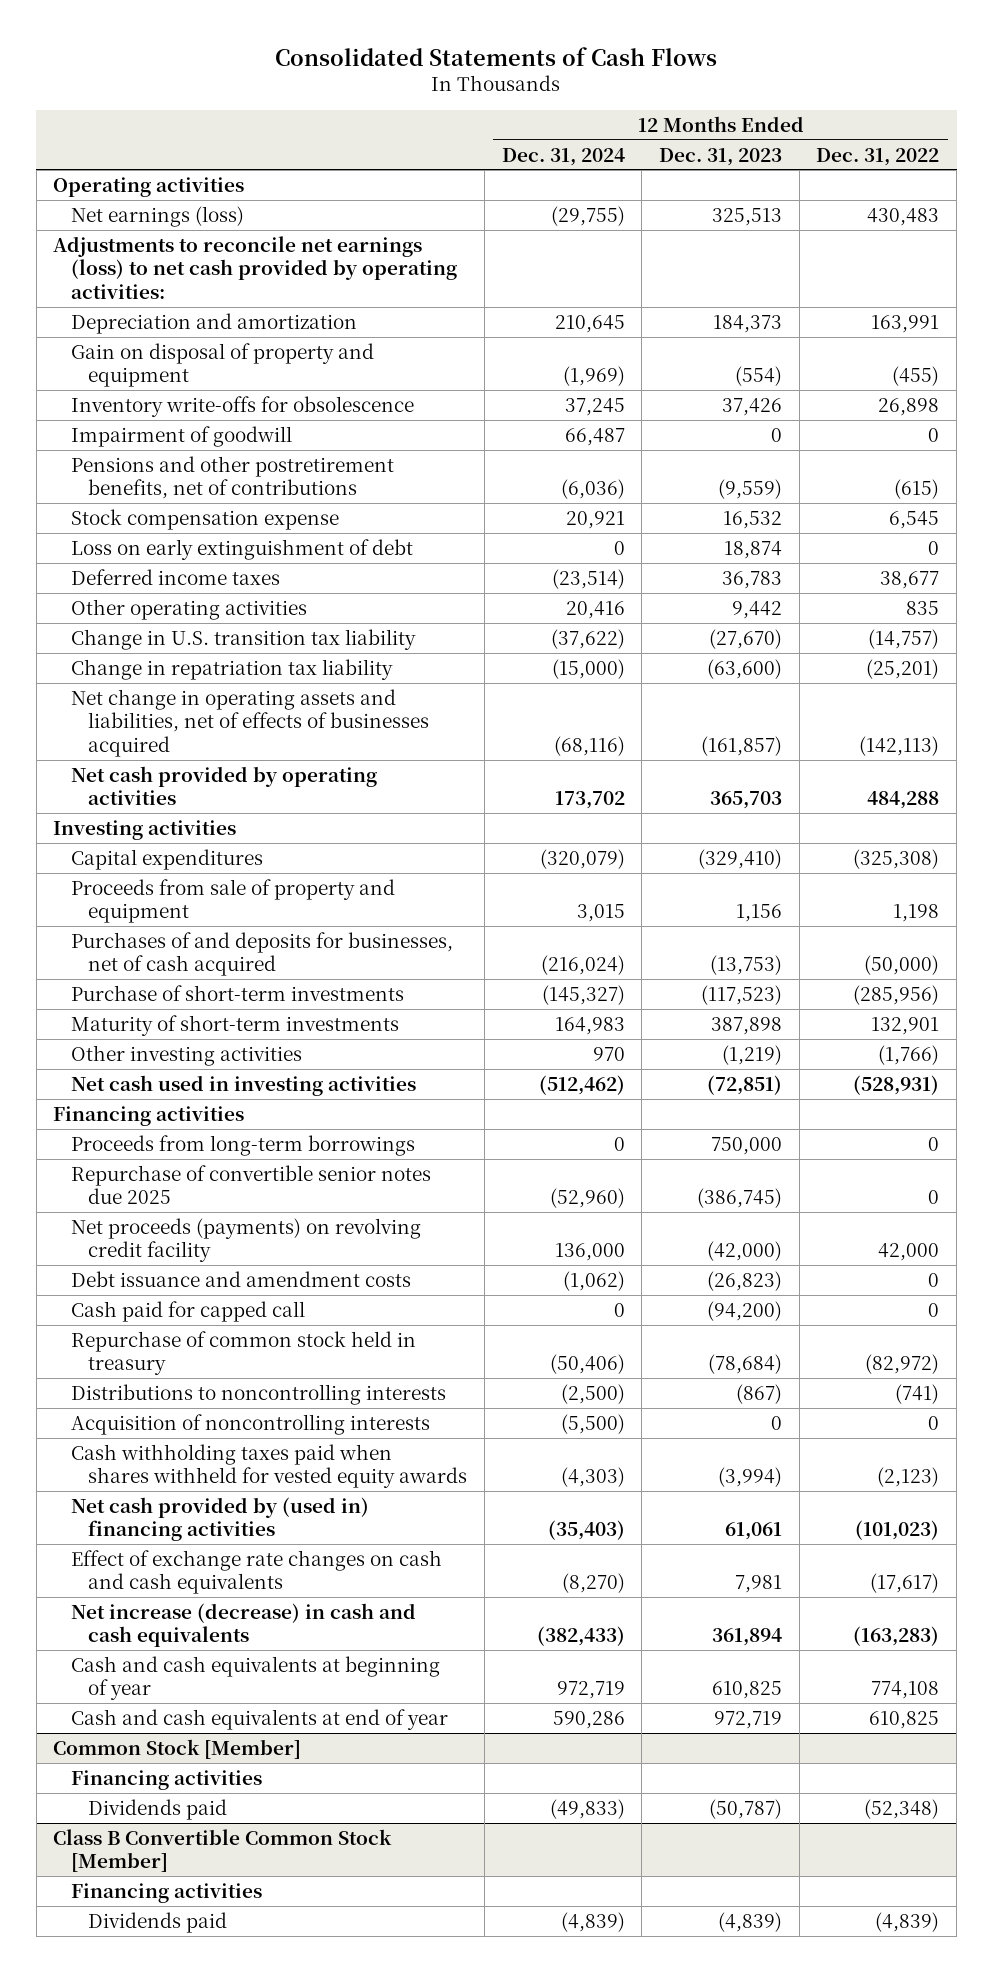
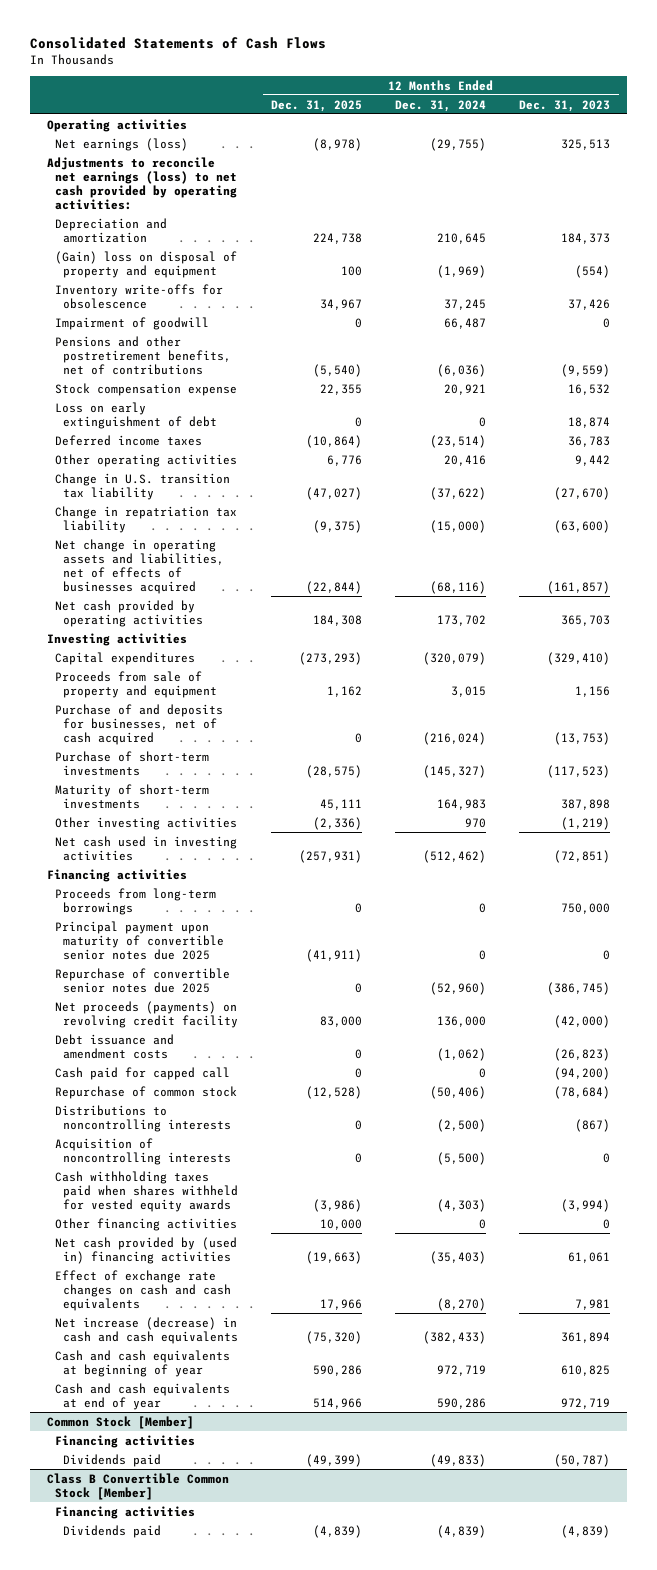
[816,147,940,166] Dec. 31, 2022 -> none
none -> [271,99,363,112] Dec. 31, 2025
[70,342,374,388] Gain on disposal of property and equipment -> [54,250,237,278] (Gain) loss on disposal of property and equipment
[70,931,453,977] Purchases of and deposits for businesses, net of cash acquired -> [54,703,223,745] Purchase of and deposits for businesses, net of cash acquired
none -> [54,920,225,960] Principal payment upon maturity of convertible senior notes due 2025
[70,1330,416,1376] Repurchase of common stock held in treasury -> [54,1085,237,1099] Repurchase of common stock
none -> [54,1217,237,1231] Other financing activities

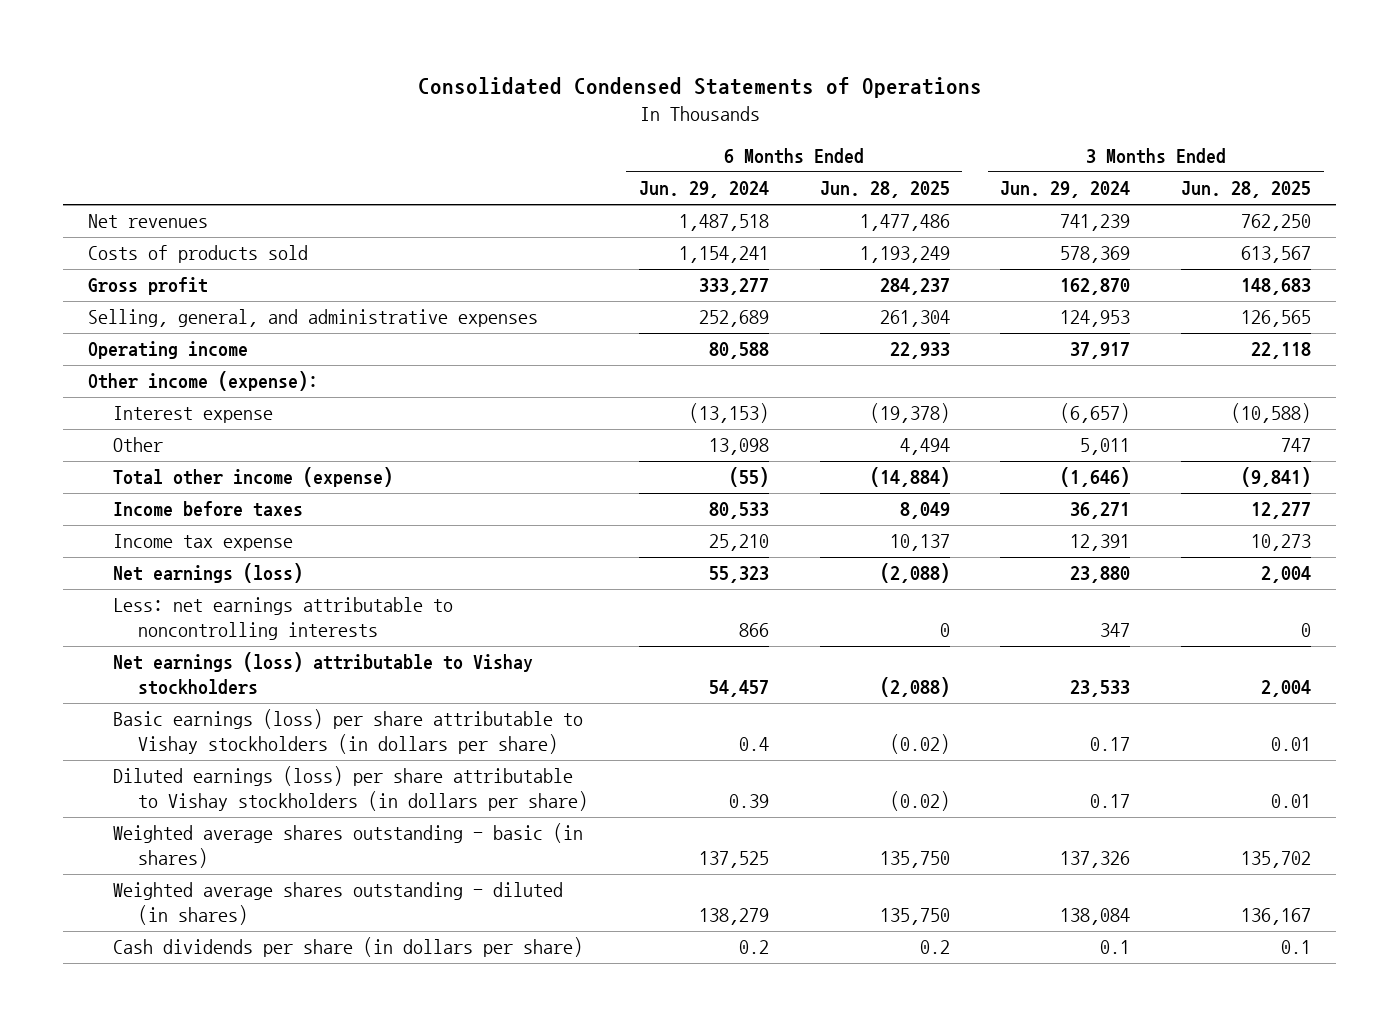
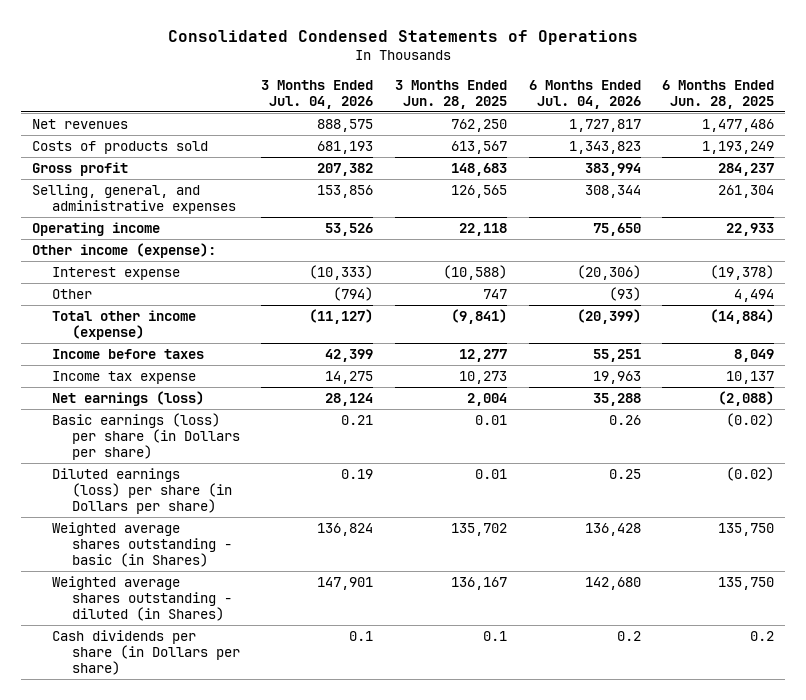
[638,181,769,199] Jun. 29, 2024 -> none
[1000,181,1131,199] Jun. 29, 2024 -> none
none -> [261,79,374,109] 3 Months Ended Jul. 04, 2026
none -> [528,79,641,109] 6 Months Ended Jul. 04, 2026
[113,597,454,641] Less: net earnings attributable to noncontrolling interests -> none
[113,652,534,696] Net earnings (loss) attributable to Vishay stockholders -> none
[113,709,584,755] Basic earnings (loss) per share attributable to Vishay stockholders (in dollars per share) -> [51,413,240,460] Basic earnings (loss) per share (in Dollars per share)
[113,766,589,812] Diluted earnings (loss) per share attributable to Vishay stockholders (in dollars per share) -> [51,468,232,514] Diluted earnings (loss) per share (in Dollars per share)
[113,823,584,869] Weighted average shares outstanding - basic (in shares) -> [51,522,232,567] Weighted average shares outstanding - basic (in Shares)
[113,882,564,926] Weighted average shares outstanding - diluted (in shares) -> [51,576,232,621] Weighted average shares outstanding - diluted (in Shares)
[113,937,584,958] Cash dividends per share (in dollars per share) -> [51,630,240,675] Cash dividends per share (in Dollars per share)

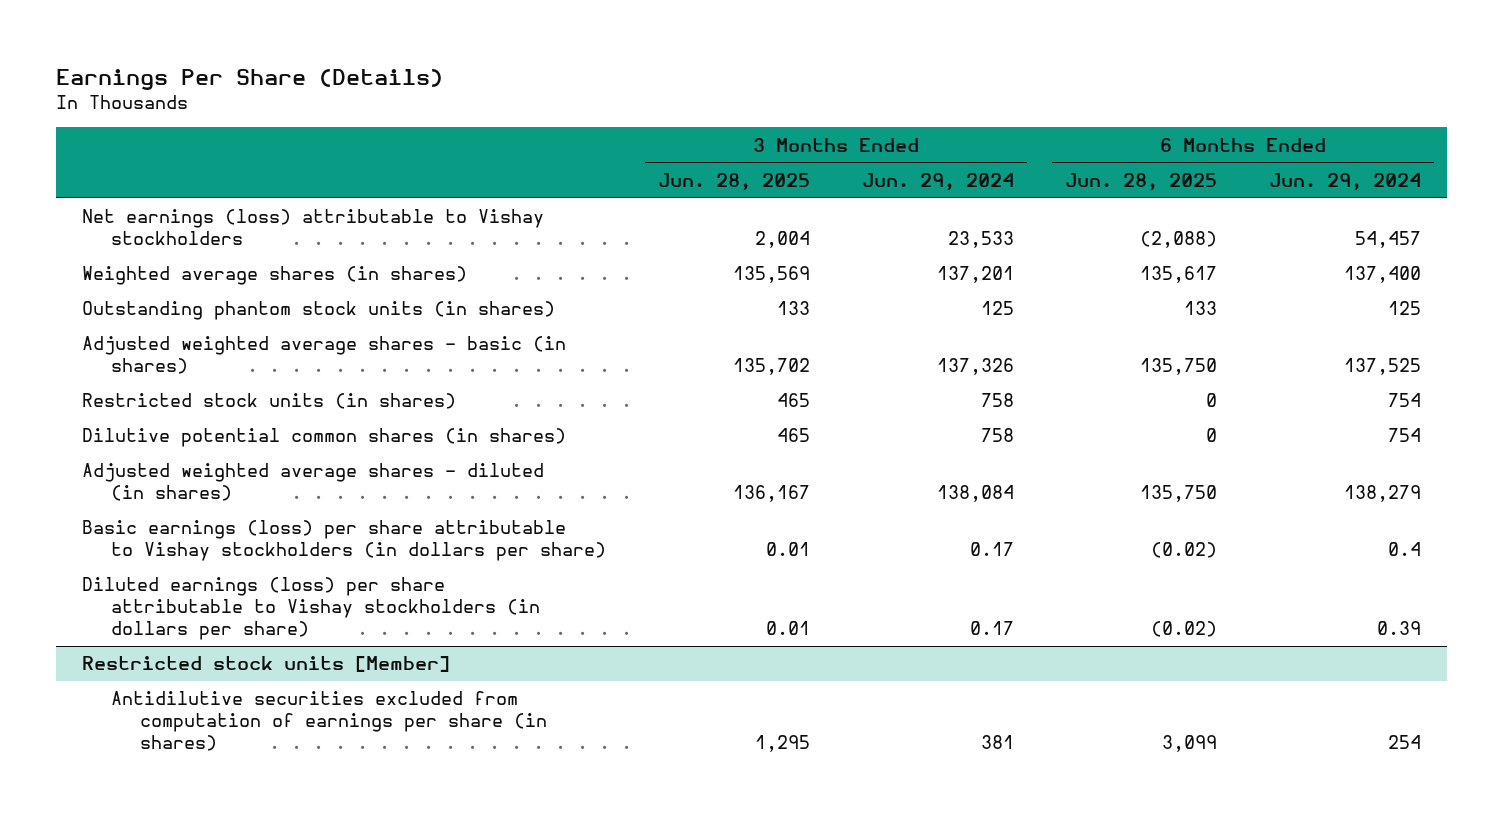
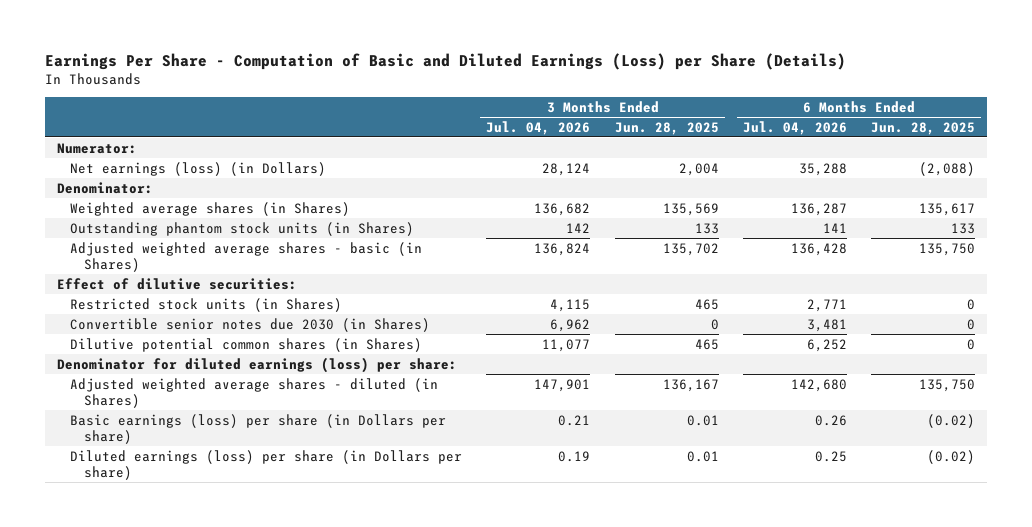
[56,68,444,90] Earnings Per Share (Details) -> [44,52,846,70] Earnings Per Share - Computation of Basic and Diluted Earnings (Loss) per Share (Details)
[861,172,1014,191] Jun. 29, 2024 -> none
[1268,172,1421,191] Jun. 29, 2024 -> none
none -> [486,120,591,135] Jul. 04, 2026
none -> [742,120,847,135] Jul. 04, 2026
[82,656,451,673] Restricted stock units [Member] -> none
[111,691,548,752] Antidilutive securities excluded from computation of earnings per share (in shares) -> none
none -> [57,142,138,154] Numerator:
[82,209,545,246] Net earnings (loss) attributable to Vishay stockholders -> [70,161,327,176] Net earnings (loss) (in Dollars)
none -> [57,181,154,194] Denominator:
[82,266,468,286] Weighted average shares (in shares) -> [70,201,351,216] Weighted average shares (in Shares)
[82,301,556,321] Outstanding phantom stock units (in shares) -> [70,221,415,236] Outstanding phantom stock units (in Shares)
[82,336,567,375] Adjusted weighted average shares - basic (in shares) -> [70,241,423,272] Adjusted weighted average shares - basic (in Shares)
none -> [57,277,298,290] Effect of dilutive securities:
[82,393,457,410] Restricted stock units (in shares) -> [70,297,343,312] Restricted stock units (in Shares)
none -> [70,317,431,332] Convertible senior notes due 2030 (in Shares)
[82,428,567,448] Dilutive potential common shares (in shares) -> [70,337,423,352] Dilutive potential common shares (in Shares)
none -> [57,356,458,373] Denominator for diluted earnings (loss) per share:
[82,463,545,502] Adjusted weighted average shares - diluted (in shares) -> [70,377,439,408] Adjusted weighted average shares - diluted (in Shares)
[82,520,607,562] Basic earnings (loss) per share attributable to Vishay stockholders (in dollars per share) -> [70,413,447,444] Basic earnings (loss) per share (in Dollars per share)
[82,577,541,641] Diluted earnings (loss) per share attributable to Vishay stockholders (in dollars per share) -> [70,449,463,480] Diluted earnings (loss) per share (in Dollars per share)

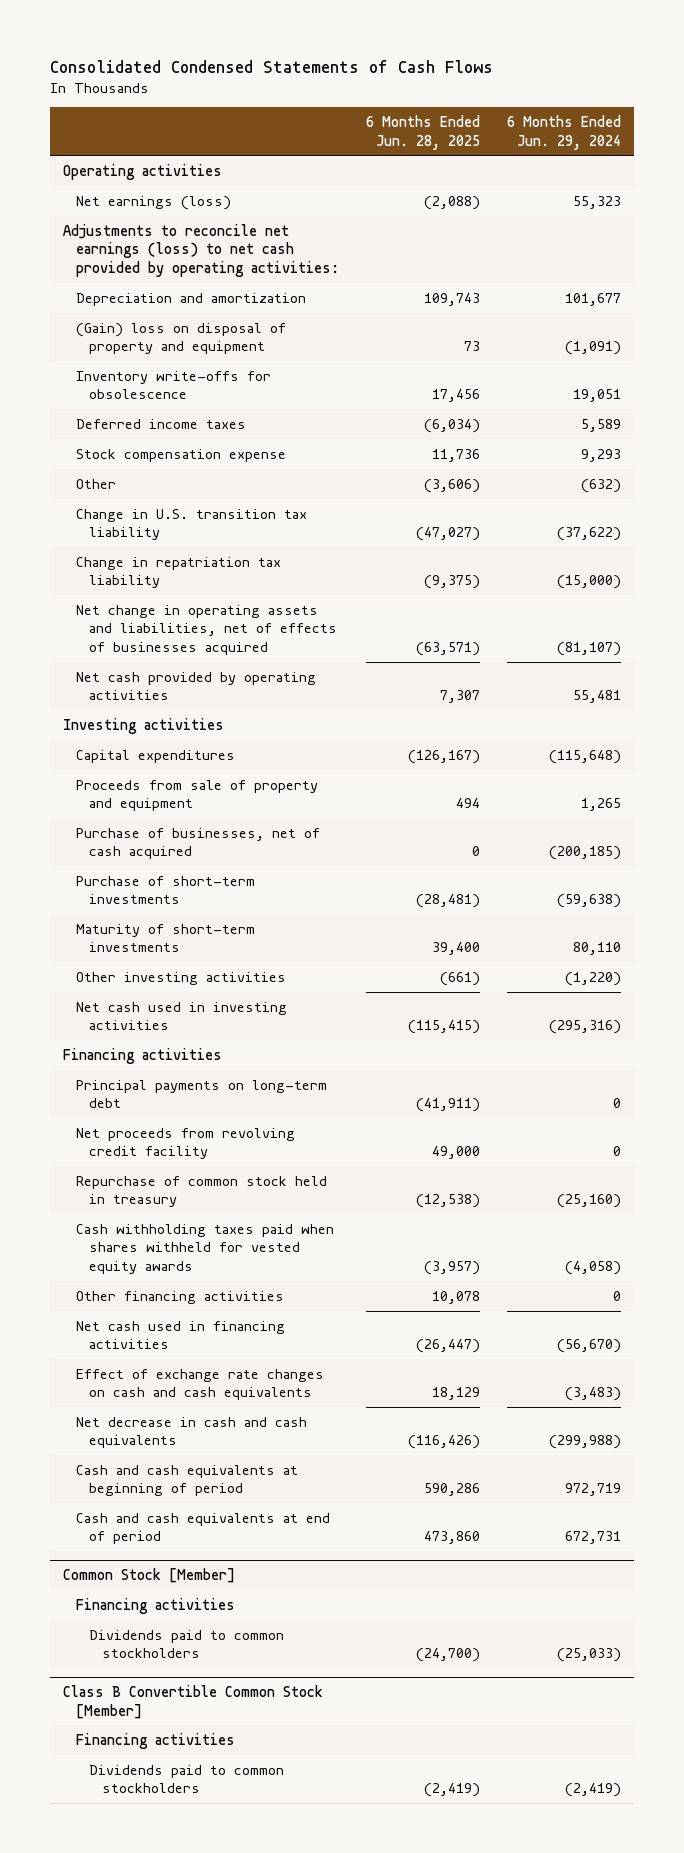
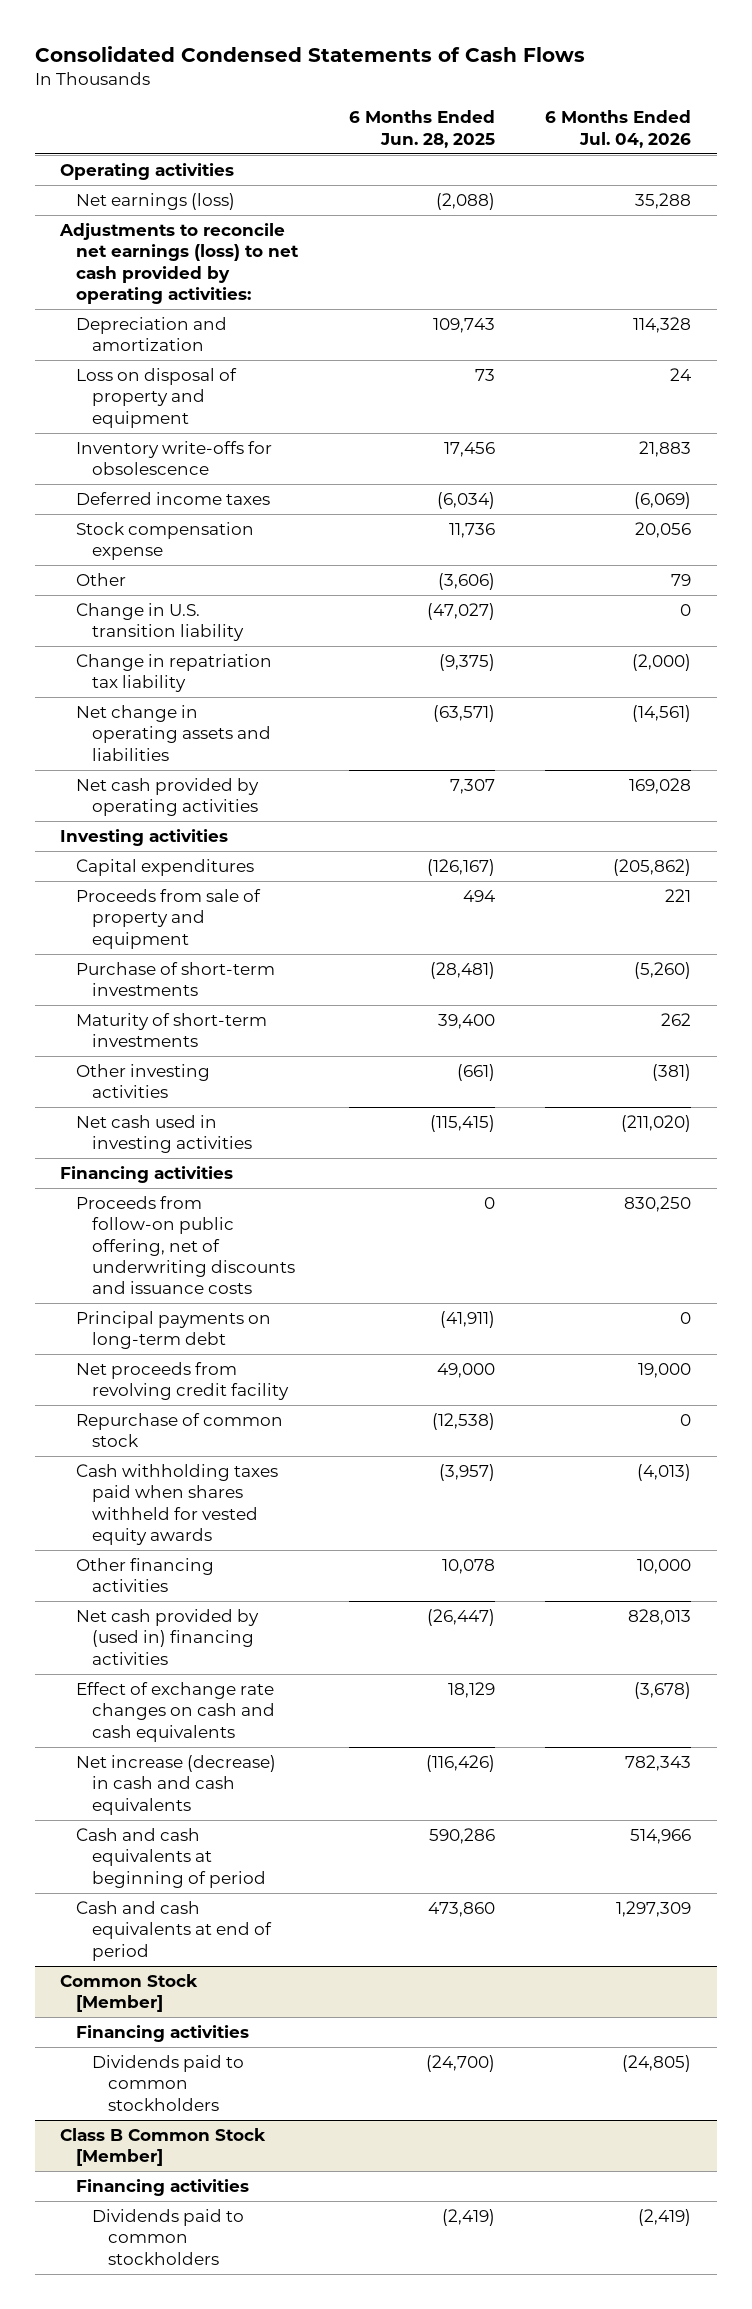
[506,115,621,150] 6 Months Ended Jun. 29, 2024 -> none
none -> [545,110,692,148] 6 Months Ended Jul. 04, 2026
[76,322,287,355] (Gain) loss on disposal of property and equipment -> [76,368,238,428] Loss on disposal of property and equipment
[76,508,308,541] Change in U.S. transition tax liability -> [76,603,245,642] Change in U.S. transition liability
[76,604,338,655] Net change in operating assets and liabilities, net of effects of businesses acquired -> [76,705,272,761] Net change in operating assets and liabilities
[76,827,321,860] Purchase of businesses, net of cash acquired -> none
none -> [76,1196,296,1294] Proceeds from follow-on public offering, net of underwriting discounts and issuance costs
[76,1175,328,1208] Repurchase of common stock held in treasury -> [76,1413,284,1448] Repurchase of common stock
[76,1320,286,1350] Net cash used in financing activities -> [76,1609,260,1665] Net cash provided by (used in) financing activities
[76,1416,308,1449] Net decrease in cash and cash equivalents -> [76,1755,277,1815] Net increase (decrease) in cash and cash equivalents
[63,1685,324,1719] Class B Convertible Common Stock [Member] -> [60,2128,267,2167] Class B Common Stock [Member]

